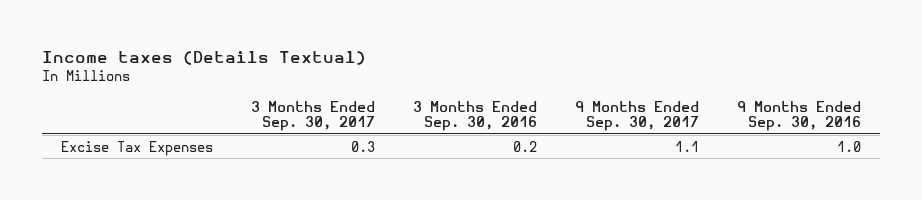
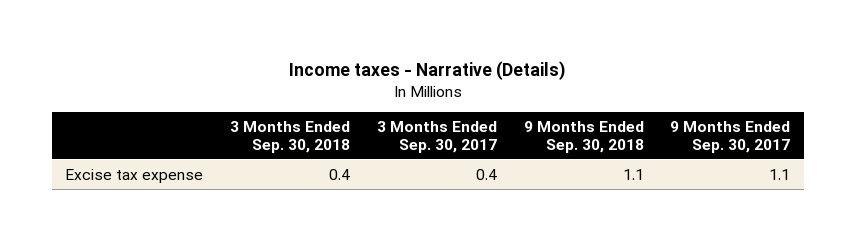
[42,51,367,66] Income taxes (Details Textual) -> [288,60,566,80] Income taxes - Narrative (Details)
[413,100,538,132] 3 Months Ended Sep. 30, 2016 -> none
[737,100,862,132] 9 Months Ended Sep. 30, 2016 -> none
none -> [230,120,351,154] 3 Months Ended Sep. 30, 2018
none -> [523,120,644,154] 9 Months Ended Sep. 30, 2018
[61,140,214,156] Excise Tax Expenses -> [65,168,204,183] Excise tax expense
[351,140,376,152] 0.3 -> [475,168,497,180] 0.4

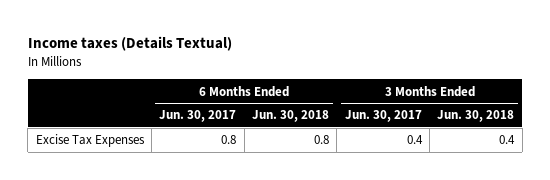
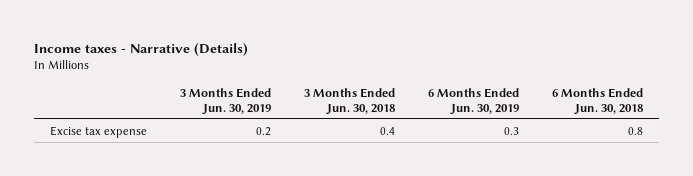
[27,36,232,52] Income taxes (Details Textual) -> [33,42,248,56] Income taxes - Narrative (Details)
[159,110,237,123] Jun. 30, 2017 -> none
[344,110,422,123] Jun. 30, 2017 -> none
none -> [179,87,271,116] 3 Months Ended Jun. 30, 2019
none -> [427,87,519,116] 6 Months Ended Jun. 30, 2019
[35,134,145,148] Excise Tax Expenses -> [49,125,147,138] Excise tax expense

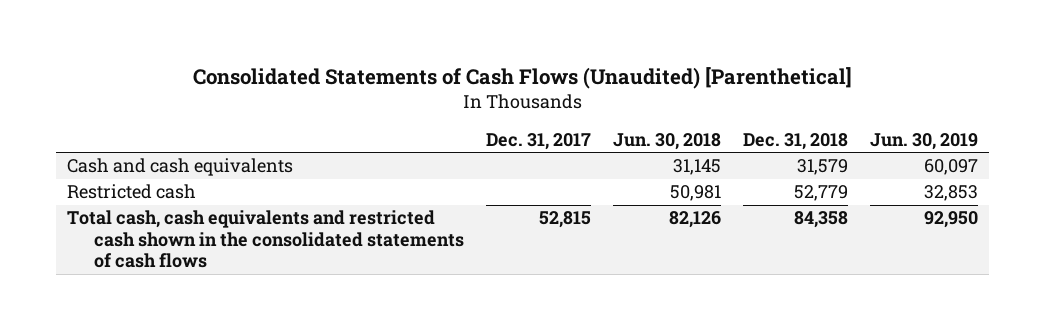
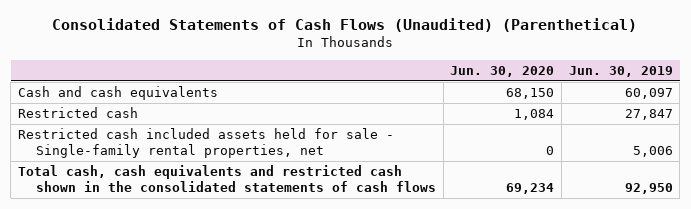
[192,67,852,90] Consolidated Statements of Cash Flows (Unaudited) [Parenthetical] -> [52,18,638,33] Consolidated Statements of Cash Flows (Unaudited) (Parenthetical)
[486,132,592,150] Dec. 31, 2017 -> none
[612,132,721,150] Jun. 30, 2018 -> none
[742,132,848,150] Dec. 31, 2018 -> none
none -> [450,65,555,77] Jun. 30, 2020
[923,185,978,202] 32,853 -> [624,108,673,120] 27,847
none -> [17,127,394,159] Restricted cash included assets held for sale - Single-family rental properties, net

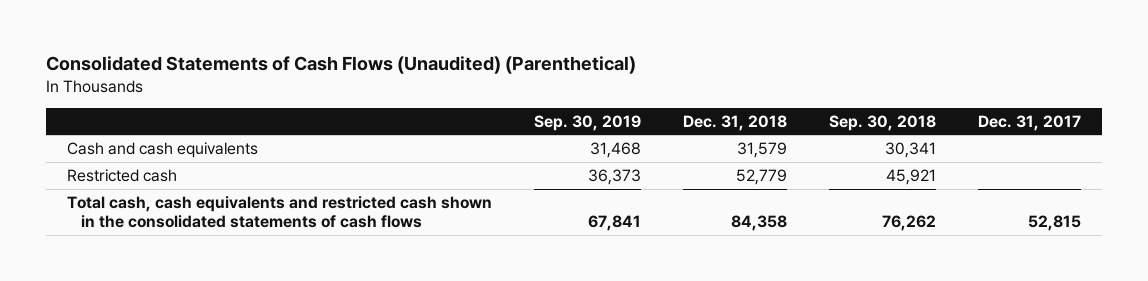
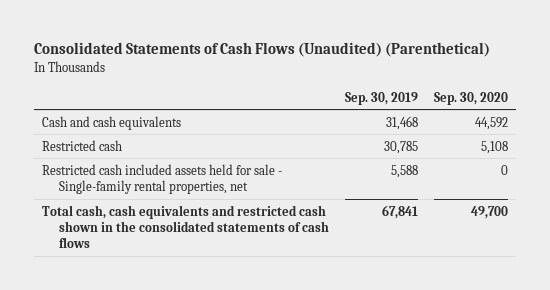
[682,114,787,131] Dec. 31, 2018 -> none
[829,114,937,131] Sep. 30, 2018 -> none
[978,114,1082,131] Dec. 31, 2017 -> none
none -> [433,91,508,105] Sep. 30, 2020
[587,168,641,185] 36,373 -> [383,140,418,154] 30,785
none -> [42,163,283,194] Restricted cash included assets held for sale - Single-family rental properties, net

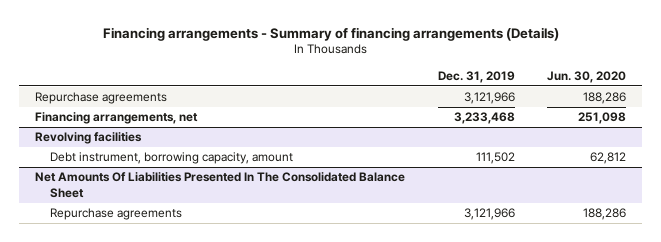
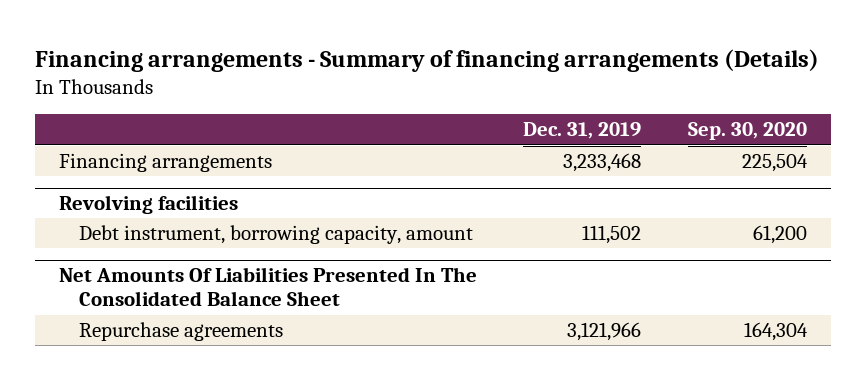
[547,70,627,83] Jun. 30, 2020 -> none
none -> [688,122,808,141] Sep. 30, 2020
[35,92,168,105] Repurchase agreements -> none
[35,112,199,125] Financing arrangements, net -> [58,153,272,173] Financing arrangements

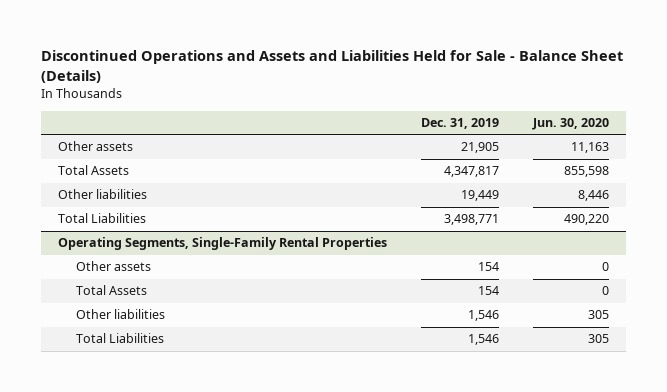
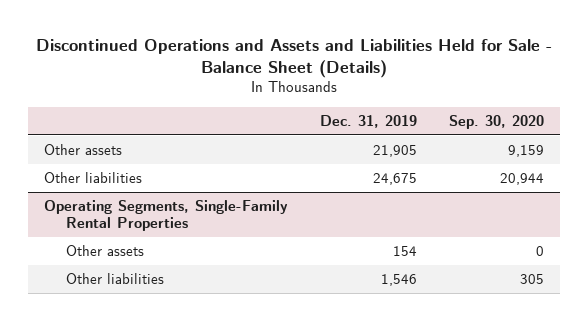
[532,118,610,131] Jun. 30, 2020 -> none
none -> [448,114,544,129] Sep. 30, 2020
[58,165,130,176] Total Assets -> none
[58,213,147,224] Total Liabilities -> none
[461,190,500,202] 19,449 -> [372,172,417,185] 24,675
[76,285,148,296] Total Assets -> none
[76,333,165,344] Total Liabilities -> none

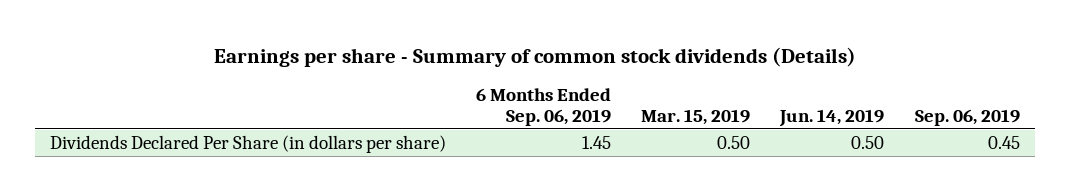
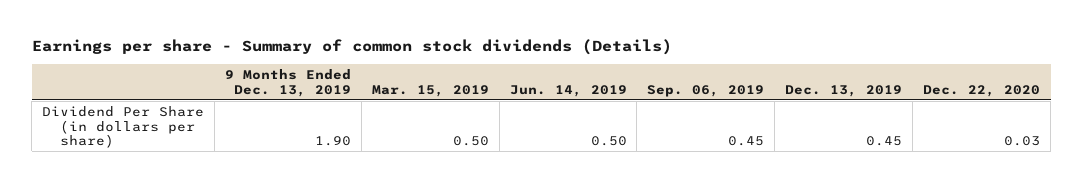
[476,87,612,127] 6 Months Ended Sep. 06, 2019 -> none
none -> [224,68,351,97] 9 Months Ended Dec. 13, 2019
none -> [785,84,903,97] Dec. 13, 2019
none -> [923,84,1041,97] Dec. 22, 2020
[50,135,447,154] Dividends Declared Per Share (in dollars per share) -> [42,106,205,149] Dividend Per Share (in dollars per share)

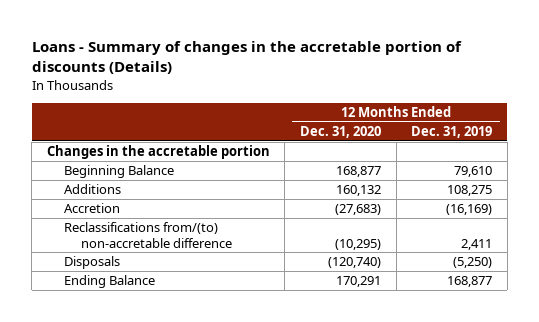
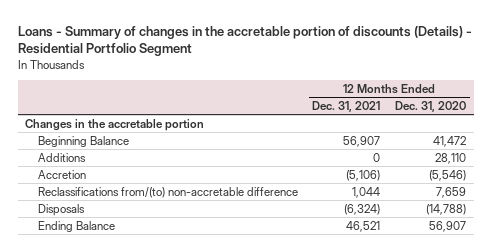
[31,41,462,75] Loans - Summary of changes in the accretable portion of discounts (Details) -> [17,25,472,57] Loans - Summary of changes in the accretable portion of discounts (Details) - Residential Portfolio Segment
[411,125,493,138] Dec. 31, 2019 -> none
none -> [312,100,381,112] Dec. 31, 2021
[335,166,381,178] 168,877 -> [433,135,467,147] 41,472
[335,185,381,197] 160,132 -> [435,152,467,164] 28,110
[334,204,381,216] (27,683) -> [429,169,467,181] (5,546)
[334,238,381,250] (10,295) -> [436,186,467,198] 7,659
[327,257,381,269] (120,740) -> [426,203,467,215] (14,788)
[335,276,381,288] 170,291 -> [429,220,467,232] 56,907

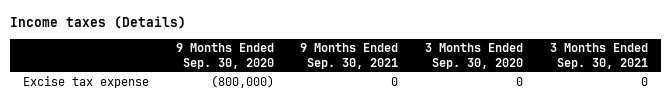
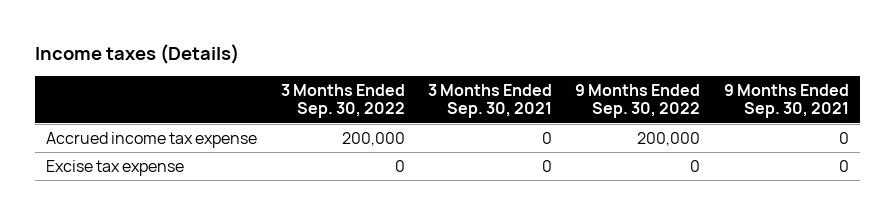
[175,43,274,69] 9 Months Ended Sep. 30, 2020 -> none
[425,43,524,69] 3 Months Ended Sep. 30, 2020 -> none
none -> [280,83,405,119] 3 Months Ended Sep. 30, 2022
none -> [575,83,701,119] 9 Months Ended Sep. 30, 2022
none -> [46,132,258,149] Accrued income tax expense

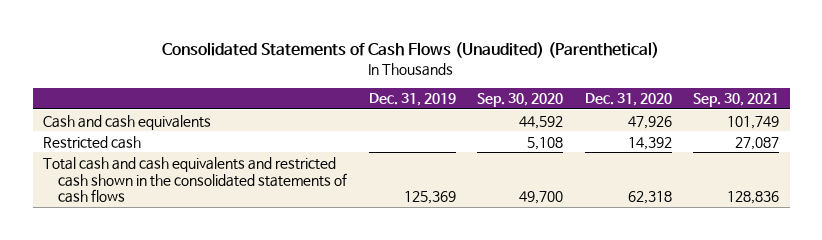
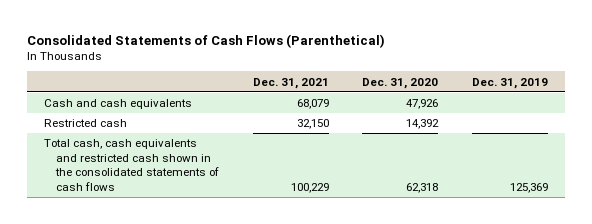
[162,41,660,58] Consolidated Statements of Cash Flows (Unaudited) (Parenthetical) -> [27,33,386,48] Consolidated Statements of Cash Flows (Parenthetical)
[477,93,564,108] Sep. 30, 2020 -> none
[693,93,780,108] Sep. 30, 2021 -> none
none -> [252,77,329,89] Dec. 31, 2021
[43,156,348,204] Total cash and cash equivalents and restricted cash shown in the consolidated statements of cash flows -> [44,139,219,191] Total cash, cash equivalents and restricted cash shown in the consolidated statements of cash flows

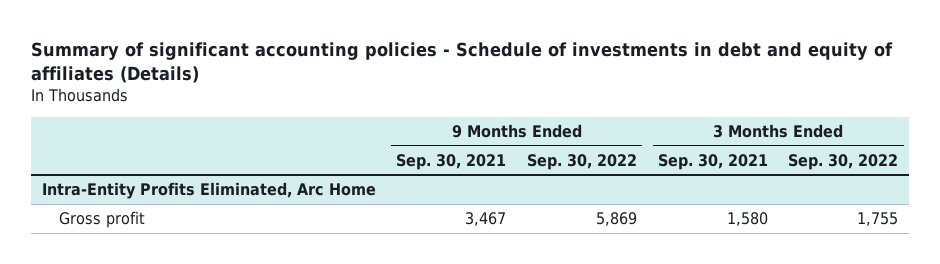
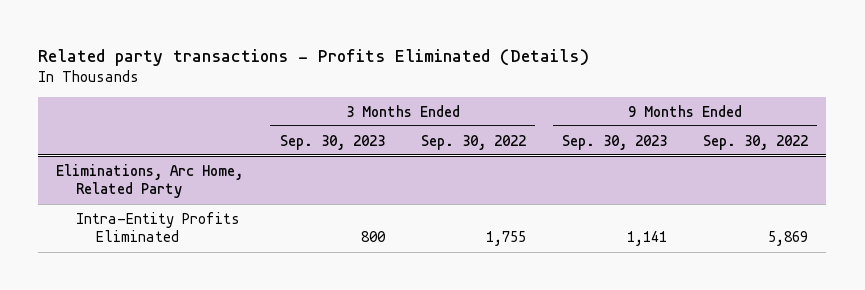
[31,41,894,83] Summary of significant accounting policies - Schedule of investments in debt and equity of affiliates (Details) -> [38,48,590,66] Related party transactions - Profits Eliminated (Details)
[396,153,507,170] Sep. 30, 2021 -> none
[657,153,768,170] Sep. 30, 2021 -> none
none -> [279,134,385,150] Sep. 30, 2023
none -> [562,134,668,150] Sep. 30, 2023
[41,182,376,200] Intra-Entity Profits Eliminated, Arc Home -> none
none -> [56,163,244,199] Eliminations, Arc Home, Related Party
[58,211,145,229] Gross profit -> [76,211,241,243] Intra-Entity Profits Eliminated

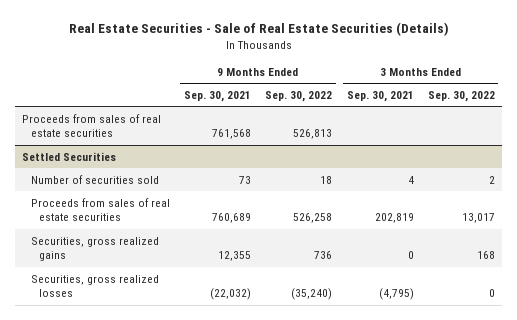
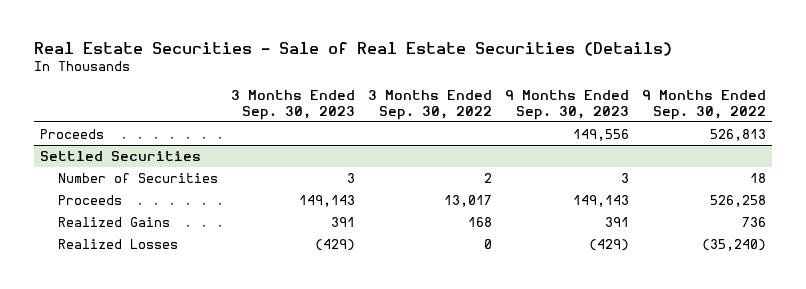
[183,90,251,102] Sep. 30, 2021 -> none
[346,90,414,102] Sep. 30, 2021 -> none
none -> [230,90,355,121] 3 Months Ended Sep. 30, 2023
none -> [504,90,629,121] 9 Months Ended Sep. 30, 2023
[22,113,162,138] Proceeds from sales of real estate securities -> [40,128,105,139] Proceeds
[30,174,159,184] Number of securities sold -> [57,172,218,183] Number of Securities
[30,197,170,222] Proceeds from sales of real estate securities -> [57,194,122,205] Proceeds
[30,236,159,262] Securities, gross realized gains -> [57,216,170,227] Realized Gains
[30,274,159,298] Securities, gross realized losses -> [57,238,178,249] Realized Losses

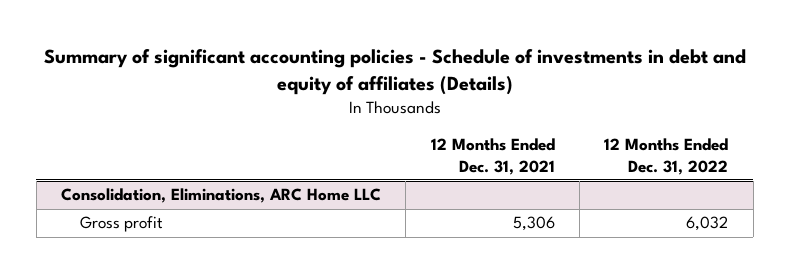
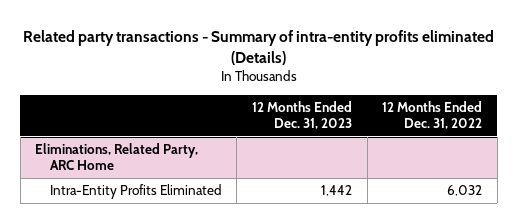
[43,49,746,95] Summary of significant accounting policies - Schedule of investments in debt and equity of affiliates (Details) -> [22,29,494,65] Related party transactions - Summary of intra-entity profits eliminated (Details)
[430,137,555,175] 12 Months Ended Dec. 31, 2021 -> none
none -> [251,101,352,129] 12 Months Ended Dec. 31, 2023
[61,188,382,204] Consolidation, Eliminations, ARC Home LLC -> none
none -> [35,143,199,171] Eliminations, Related Party, ARC Home
[80,216,164,233] Gross profit -> [49,184,222,200] Intra-Entity Profits Eliminated

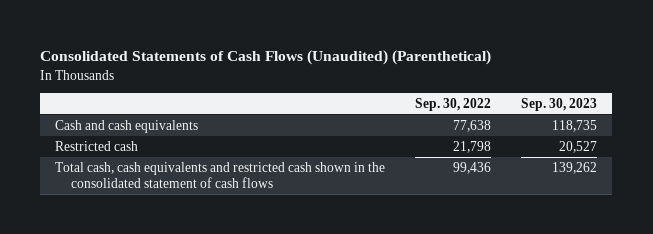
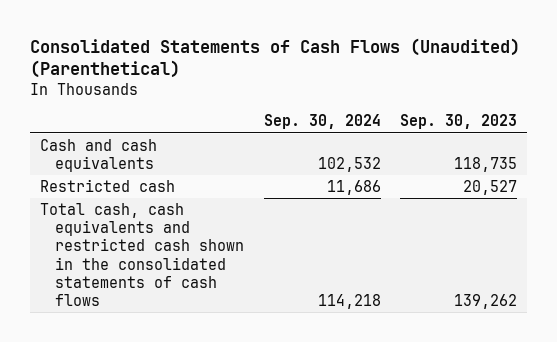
[415,97,492,111] Sep. 30, 2022 -> none
none -> [263,114,381,130] Sep. 30, 2024
[55,161,386,189] Total cash, cash equivalents and restricted cash shown in the consolidated statement of cash flows -> [40,202,245,306] Total cash, cash equivalents and restricted cash shown in the consolidated statements of cash flows

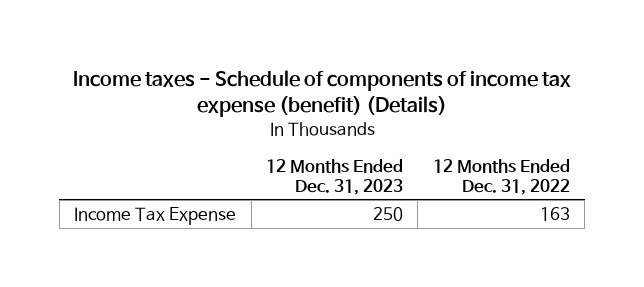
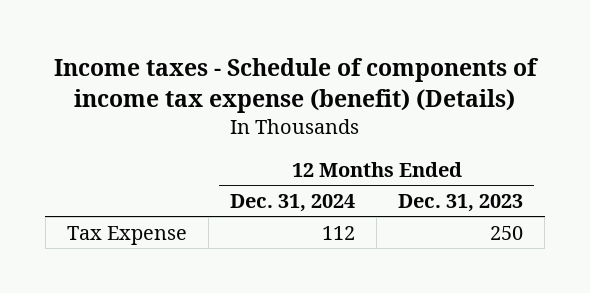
[432,158,570,195] 12 Months Ended Dec. 31, 2022 -> none
none -> [230,193,356,212] Dec. 31, 2024
[74,206,237,225] Income Tax Expense -> [67,225,188,245] Tax Expense

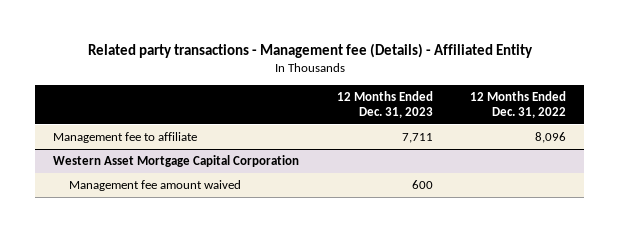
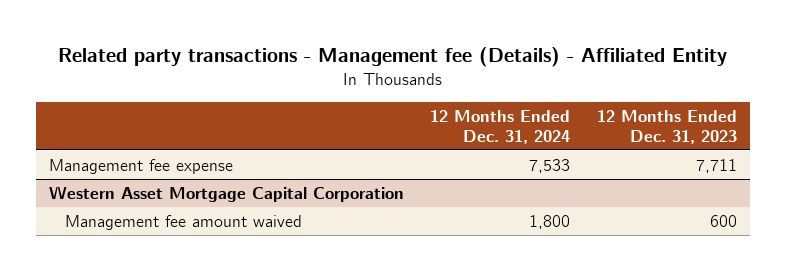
[469,91,566,118] 12 Months Ended Dec. 31, 2022 -> none
none -> [430,109,571,144] 12 Months Ended Dec. 31, 2024
[53,132,198,144] Management fee to affiliate -> [48,158,233,174] Management fee expense

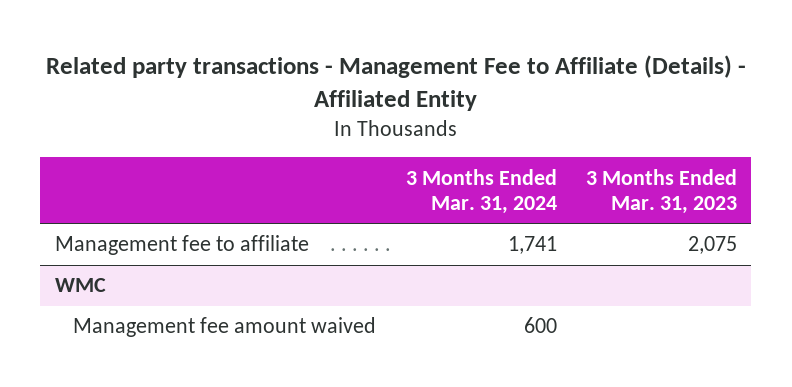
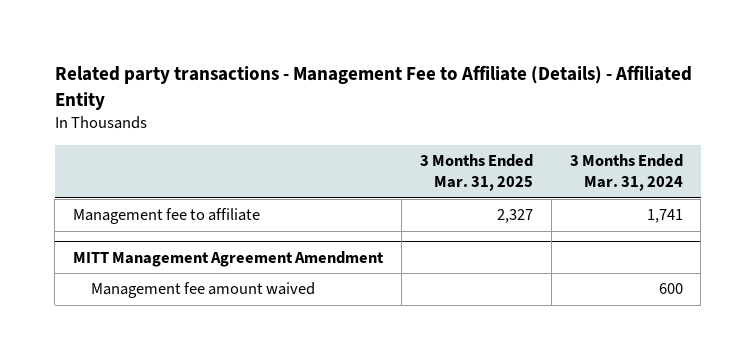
[585,168,737,215] 3 Months Ended Mar. 31, 2023 -> none
none -> [419,154,533,192] 3 Months Ended Mar. 31, 2025
[55,278,107,293] WMC -> [73,250,385,267] MITT Management Agreement Amendment

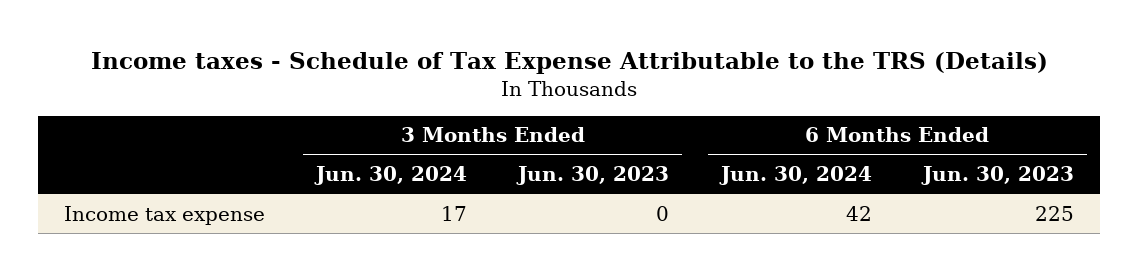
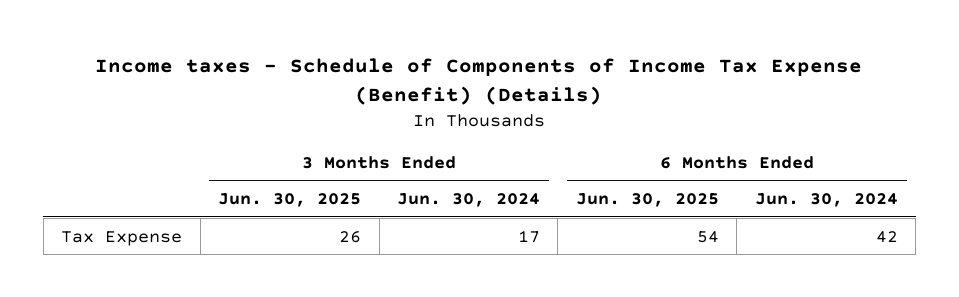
[90,52,1048,75] Income taxes - Schedule of Tax Expense Attributable to the TRS (Details) -> [95,58,863,105] Income taxes - Schedule of Components of Income Tax Expense (Benefit) (Details)
[516,166,670,186] Jun. 30, 2023 -> none
[920,166,1074,186] Jun. 30, 2023 -> none
none -> [218,193,362,208] Jun. 30, 2025
none -> [575,193,719,208] Jun. 30, 2025
[63,205,265,225] Income tax expense -> [61,230,183,246] Tax Expense

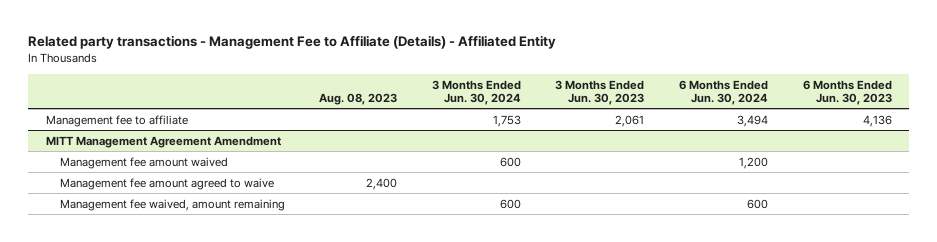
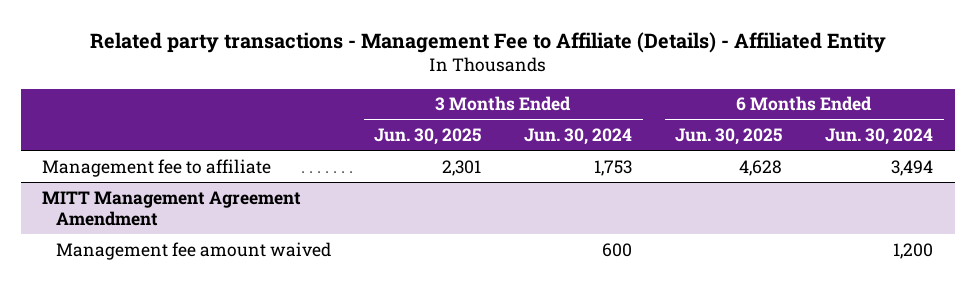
[319,93,398,106] Aug. 08, 2023 -> none
[555,79,645,106] 3 Months Ended Jun. 30, 2023 -> none
[802,79,892,106] 6 Months Ended Jun. 30, 2023 -> none
none -> [374,127,482,145] Jun. 30, 2025
none -> [675,127,783,145] Jun. 30, 2025
[59,177,274,190] Management fee amount agreed to waive -> none
[59,198,285,211] Management fee waived, amount remaining -> none

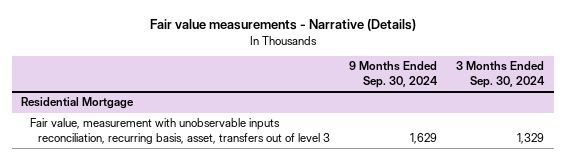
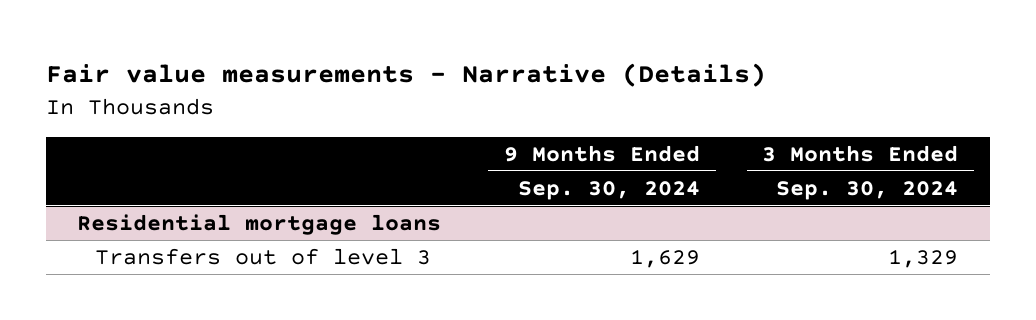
[21,97,135,110] Residential Mortgage -> [77,213,442,235] Residential mortgage loans
[29,118,330,145] Fair value, measurement with unobservable inputs reconciliation, recurring basis, asset, transfers out of level 3 -> [95,247,432,265] Transfers out of level 3

